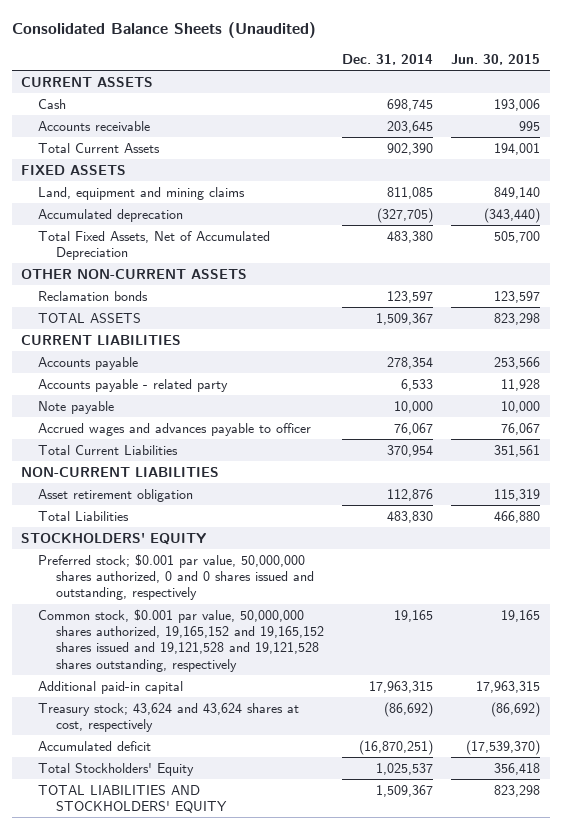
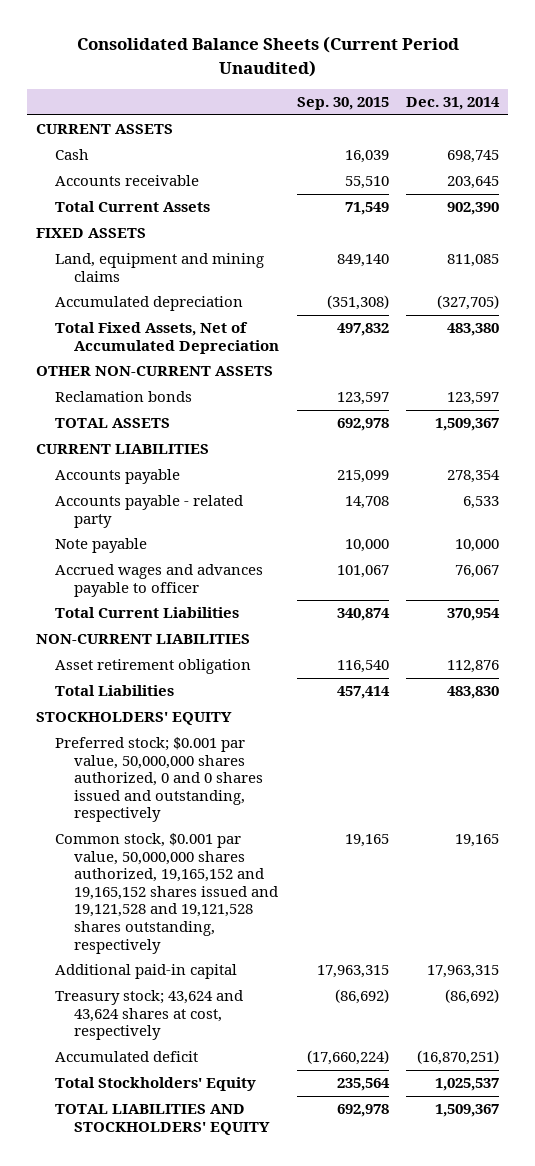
[11,21,316,38] Consolidated Balance Sheets (Unaudited) -> [76,36,459,77] Consolidated Balance Sheets (Current Period Unaudited)
[451,53,541,65] Jun. 30, 2015 -> none
none -> [296,96,389,110] Sep. 30, 2015
[38,208,184,222] Accumulated deprecation -> [54,296,243,312] Accumulated depreciation

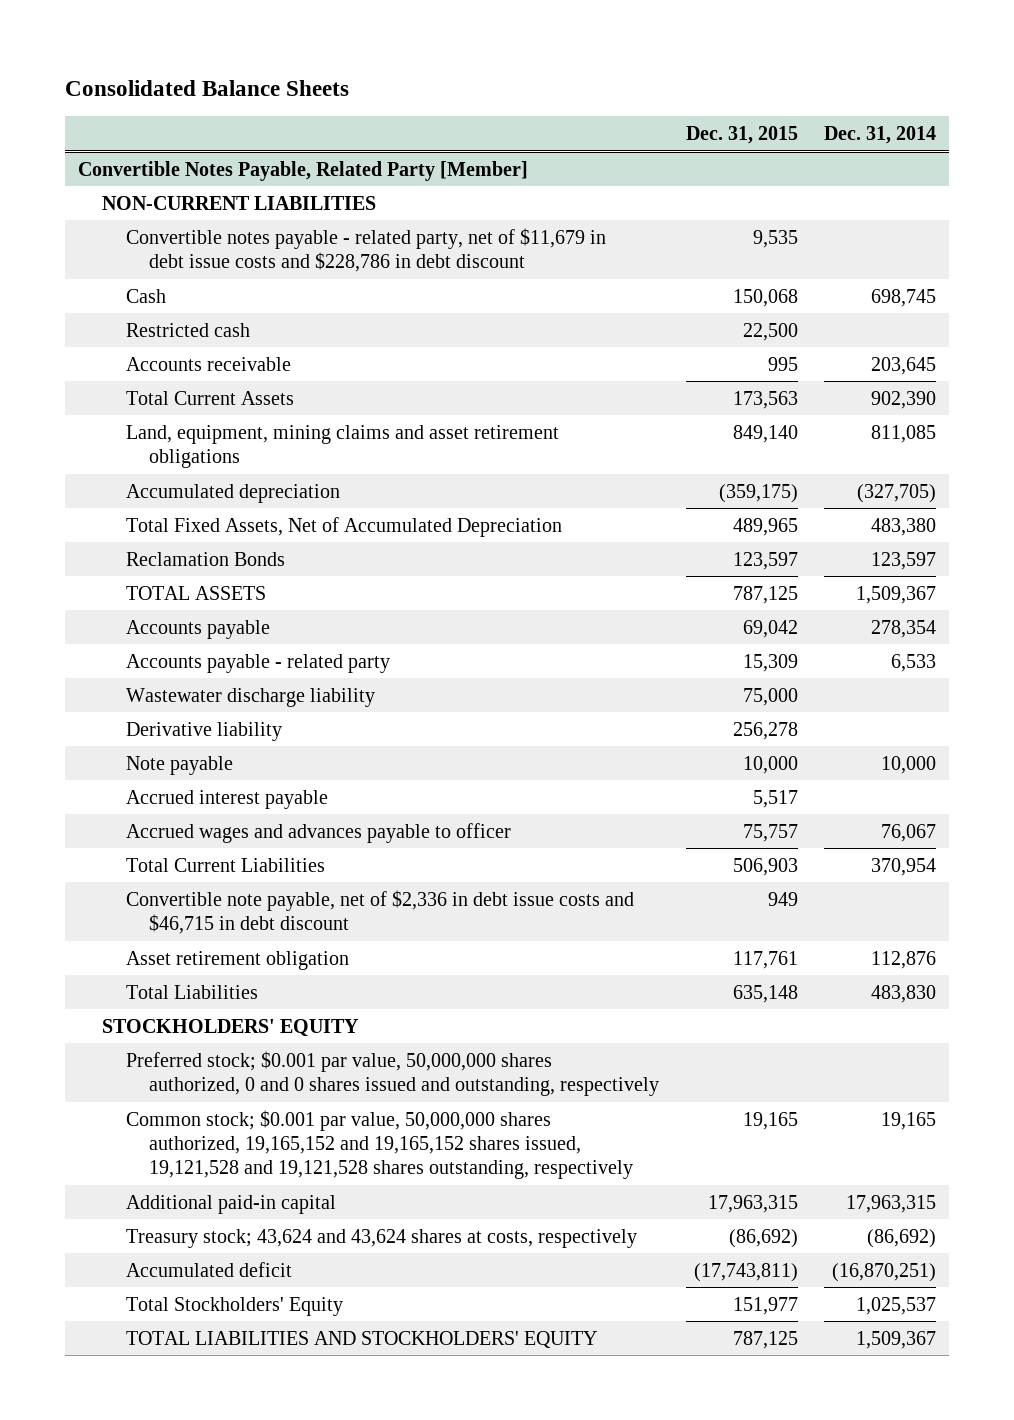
[76,36,459,77] Consolidated Balance Sheets (Current Period Unaudited) -> [64,80,349,97] Consolidated Balance Sheets
[296,96,389,110] Sep. 30, 2015 -> none
none -> [685,125,798,144] Dec. 31, 2015
[36,124,174,135] CURRENT ASSETS -> none
none -> [78,160,529,181] Convertible Notes Payable, Related Party [Member]
none -> [101,195,376,210] NON-CURRENT LIABILITIES
none -> [125,227,606,273] Convertible notes payable - related party, net of $11,679 in debt issue costs and $228,786 in debt discount
none -> [125,322,250,337] Restricted cash
[36,228,147,239] FIXED ASSETS -> none
[54,253,264,282] Land, equipment and mining claims -> [125,424,559,469] Land, equipment, mining claims and asset retirement obligations
[36,366,274,377] OTHER NON-CURRENT ASSETS -> none
[54,391,192,403] Reclamation bonds -> [125,551,285,566] Reclamation Bonds
[36,444,210,455] CURRENT LIABILITIES -> none
none -> [125,687,375,707] Wastewater discharge liability
none -> [125,721,282,741] Derivative liability
none -> [125,789,328,809] Accrued interest payable
[36,634,251,645] NON-CURRENT LIABILITIES -> none
none -> [125,889,634,935] Convertible note payable, net of $2,336 in debt issue costs and $46,715 in debt discount
[54,833,278,954] Common stock, $0.001 par value, 50,000,000 shares authorized, 19,165,152 and 19,165,152 shares issued and 19,121,528 and 19,121,528 shares outstanding, respectively -> [125,1109,634,1180] Common stock; $0.001 par value, 50,000,000 shares authorized, 19,165,152 and 19,165,152 shares issued, 19,121,528 and 19,121,528 shares outstanding, respectively
[54,990,243,1041] Treasury stock; 43,624 and 43,624 shares at cost, respectively -> [125,1228,637,1248] Treasury stock; 43,624 and 43,624 shares at costs, respectively

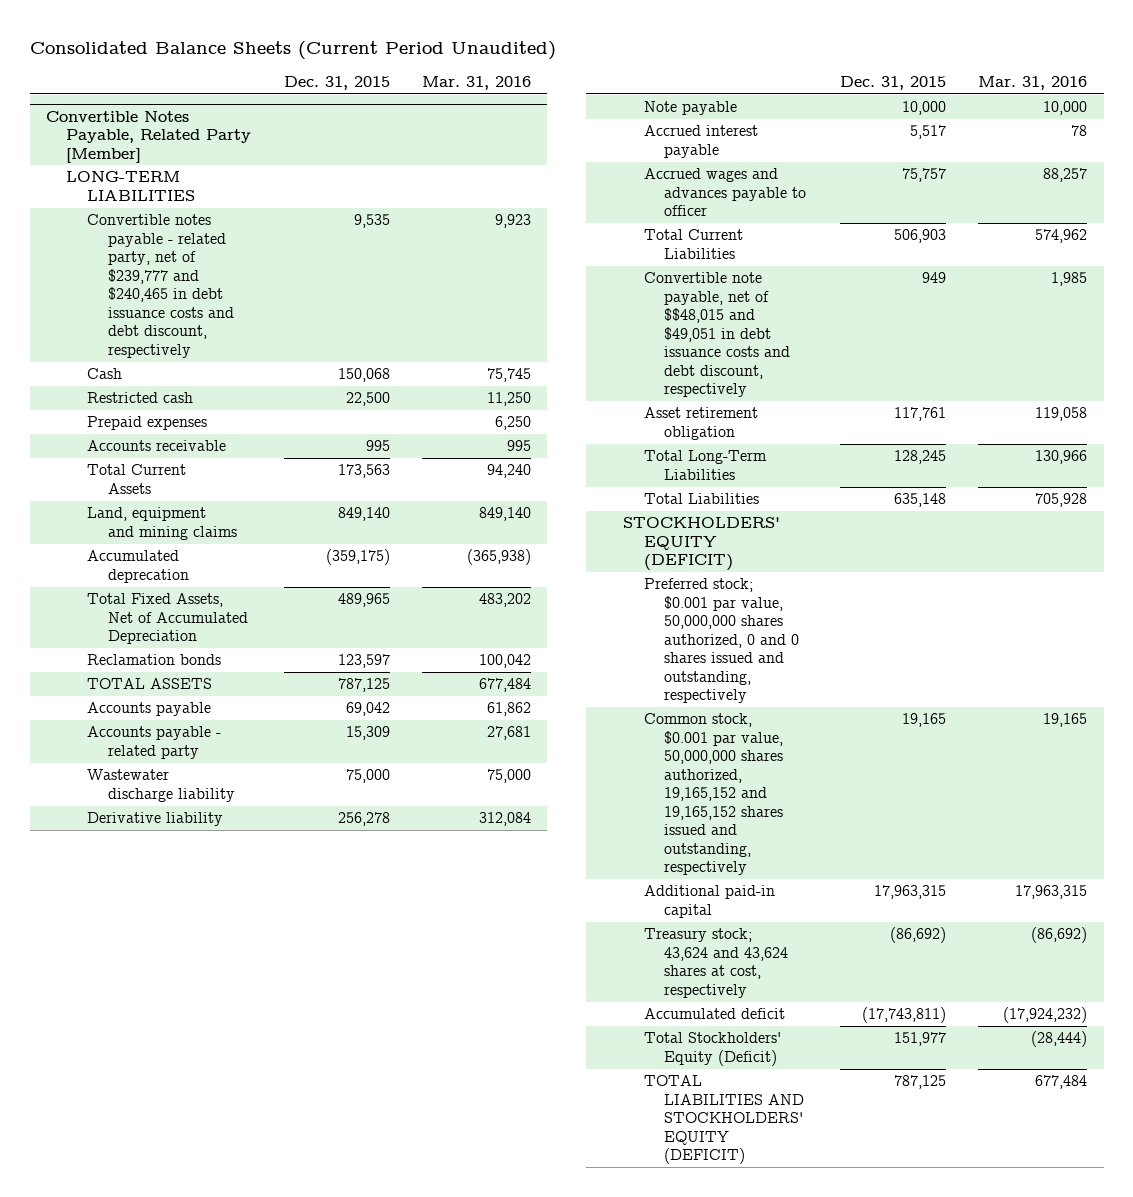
[64,80,349,97] Consolidated Balance Sheets -> [29,40,556,60] Consolidated Balance Sheets (Current Period Unaudited)
[824,125,937,144] Dec. 31, 2014 -> none
none -> [421,76,531,91] Mar. 31, 2016
[101,195,376,210] NON-CURRENT LIABILITIES -> [66,171,196,201] LONG-TERM LIABILITIES
[125,227,606,273] Convertible notes payable - related party, net of $11,679 in debt issue costs and $228,786 in debt discount -> [87,214,234,358] Convertible notes payable - related party, net of $239,777 and $240,465 in debt issuance costs and debt discount, respectively
none -> [87,416,208,431] Prepaid expenses
[125,424,559,469] Land, equipment, mining claims and asset retirement obligations -> [87,507,237,540] Land, equipment and mining claims
[125,483,340,503] Accumulated depreciation -> [87,550,189,583] Accumulated deprecation
[125,551,285,566] Reclamation Bonds -> [87,654,222,666] Reclamation bonds
[125,889,634,935] Convertible note payable, net of $2,336 in debt issue costs and $46,715 in debt discount -> [643,272,791,398] Convertible note payable, net of $$48,015 and $49,051 in debt issuance costs and debt discount, respectively
none -> [643,450,767,480] Total Long-Term Liabilities
[101,1018,359,1037] STOCKHOLDERS' EQUITY -> [623,517,781,572] STOCKHOLDERS' EQUITY (DEFICIT)
[125,1109,634,1180] Common stock; $0.001 par value, 50,000,000 shares authorized, 19,165,152 and 19,165,152 shares issued, 19,121,528 and 19,121,528 shares outstanding, respectively -> [643,713,784,876] Common stock, $0.001 par value, 50,000,000 shares authorized, 19,165,152 and 19,165,152 shares issued and outstanding, respectively
[125,1228,637,1248] Treasury stock; 43,624 and 43,624 shares at costs, respectively -> [643,928,789,998] Treasury stock; 43,624 and 43,624 shares at cost, respectively
[125,1296,343,1316] Total Stockholders' Equity -> [643,1032,781,1066] Total Stockholders' Equity (Deficit)
[125,1330,597,1348] TOTAL LIABILITIES AND STOCKHOLDERS' EQUITY -> [643,1075,805,1165] TOTAL LIABILITIES AND STOCKHOLDERS' EQUITY (DEFICIT)

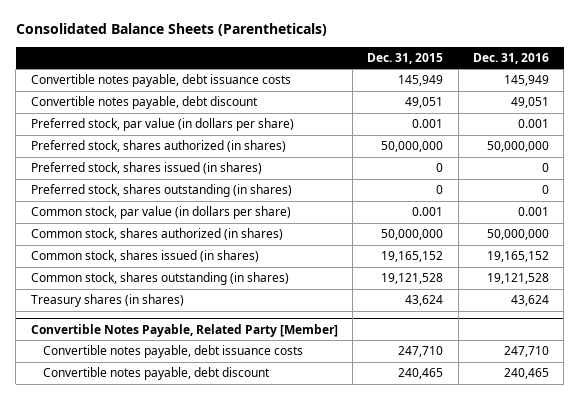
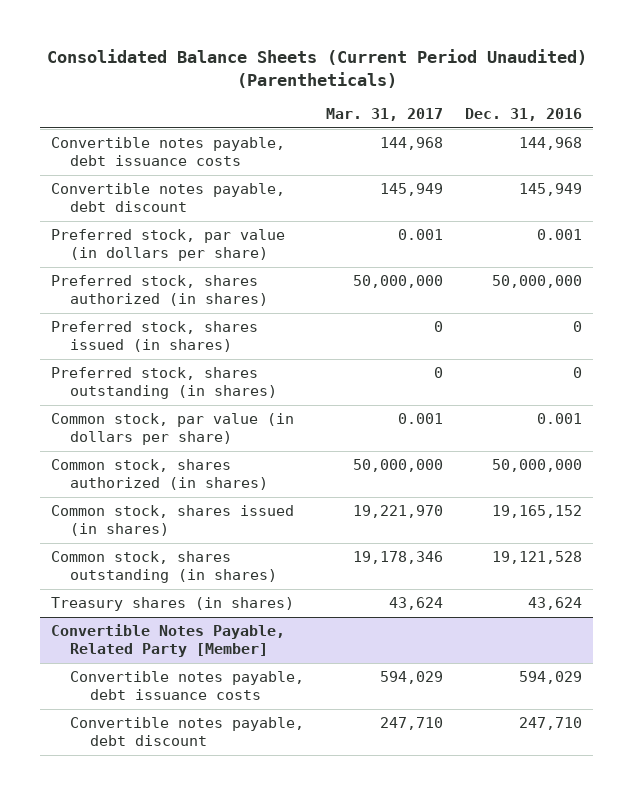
[15,23,327,37] Consolidated Balance Sheets (Parentheticals) -> [46,49,587,88] Consolidated Balance Sheets (Current Period Unaudited) (Parentheticals)
[367,52,444,64] Dec. 31, 2015 -> none
none -> [326,108,444,122] Mar. 31, 2017
[503,75,549,87] 145,949 -> [519,137,583,151] 144,968
[510,97,549,109] 49,051 -> [519,183,583,197] 145,949
[503,346,549,358] 247,710 -> [519,671,583,685] 594,029
[503,368,549,380] 240,465 -> [519,717,583,731] 247,710

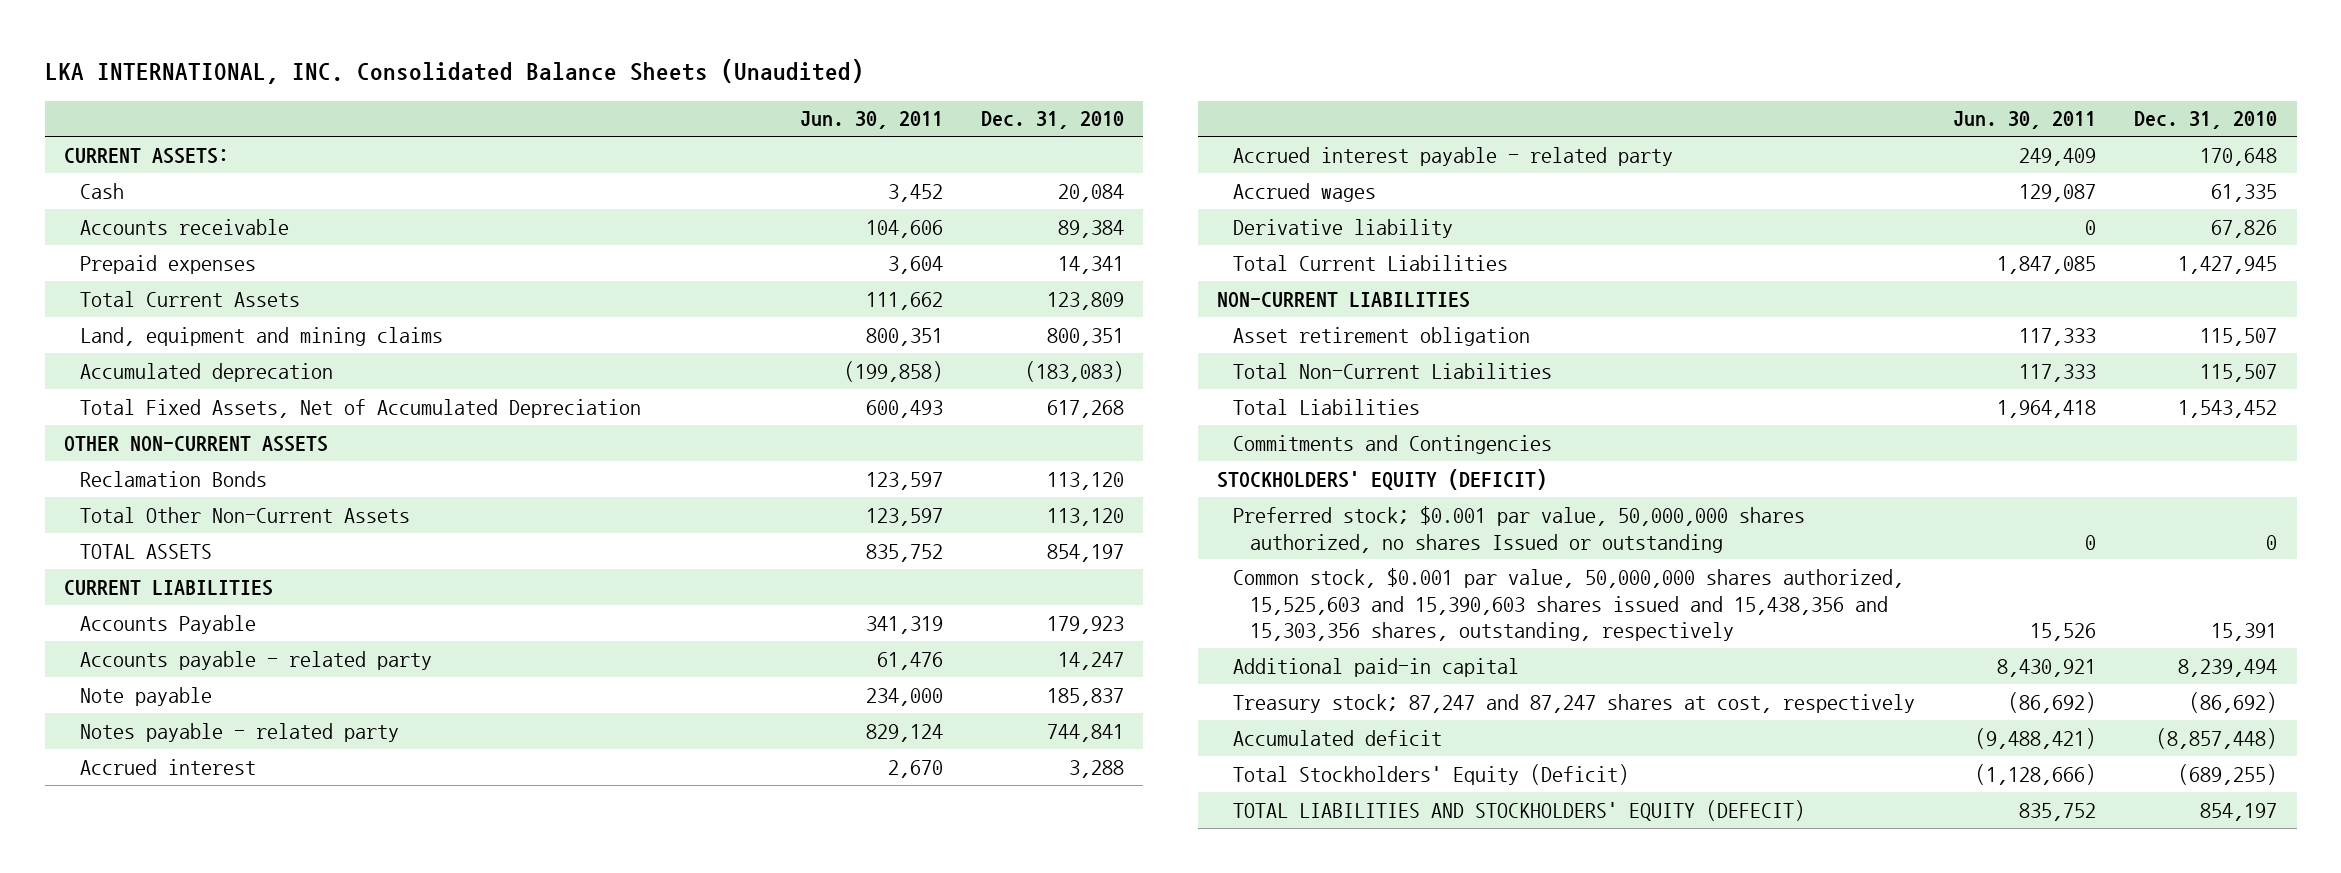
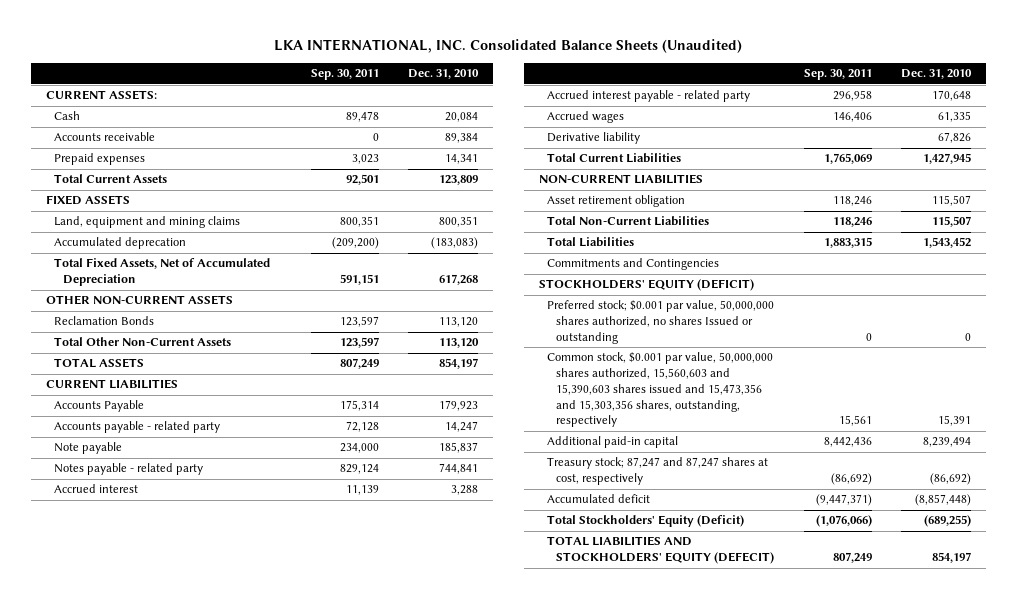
[800,111,944,130] Jun. 30, 2011 -> none
none -> [310,69,379,81] Sep. 30, 2011
none -> [45,195,130,206] FIXED ASSETS
[1233,567,1905,642] Common stock, $0.001 par value, 50,000,000 shares authorized, 15,525,603 and 15,390,603 shares issued and 15,438,356 and 15,303,356 shares, outstanding, respectively -> [547,352,774,428] Common stock, $0.001 par value, 50,000,000 shares authorized, 15,560,603 and 15,390,603 shares issued and 15,473,356 and 15,303,356 shares, outstanding, respectively

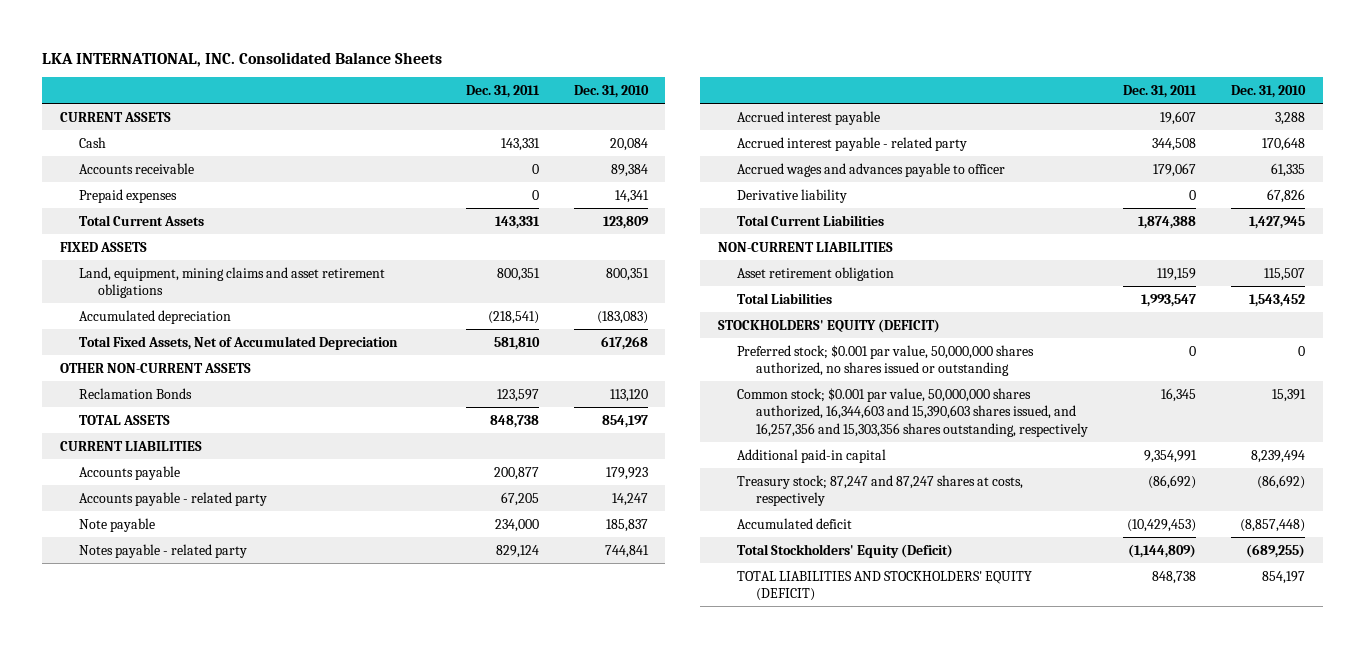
[274,39,743,54] LKA INTERNATIONAL, INC. Consolidated Balance Sheets (Unaudited) -> [42,51,443,67] LKA INTERNATIONAL, INC. Consolidated Balance Sheets
[310,69,379,81] Sep. 30, 2011 -> none
none -> [465,84,540,98] Dec. 31, 2011
[45,90,157,101] CURRENT ASSETS: -> [59,111,171,122] CURRENT ASSETS
[54,216,241,229] Land, equipment and mining claims -> [79,266,386,299] Land, equipment, mining claims and asset retirement obligations
[54,237,187,250] Accumulated deprecation -> [79,309,232,324] Accumulated depreciation
[54,337,232,347] Total Other Non-Current Assets -> none
[54,400,145,413] Accounts Payable -> [79,465,181,480] Accounts payable
[54,484,139,494] Accrued interest -> [736,110,880,125] Accrued interest payable
[547,111,625,124] Accrued wages -> [736,162,1005,177] Accrued wages and advances payable to officer
[547,216,710,227] Total Non-Current Liabilities -> none
[547,258,720,271] Commitments and Contingencies -> none
[547,300,775,344] Preferred stock; $0.001 par value, 50,000,000 shares authorized, no shares Issued or outstanding -> [736,344,1034,377] Preferred stock; $0.001 par value, 50,000,000 shares authorized, no shares issued or outstanding
[547,352,774,428] Common stock, $0.001 par value, 50,000,000 shares authorized, 15,560,603 and 15,390,603 shares issued and 15,473,356 and 15,303,356 shares, outstanding, respectively -> [736,387,1089,437] Common stock; $0.001 par value, 50,000,000 shares authorized, 16,344,603 and 15,390,603 shares issued, and 16,257,356 and 15,303,356 shares outstanding, respectively
[547,457,769,486] Treasury stock; 87,247 and 87,247 shares at cost, respectively -> [736,474,1023,507] Treasury stock; 87,247 and 87,247 shares at costs, respectively
[547,536,775,565] TOTAL LIABILITIES AND STOCKHOLDERS' EQUITY (DEFECIT) -> [736,570,1032,602] TOTAL LIABILITIES AND STOCKHOLDERS' EQUITY (DEFICIT)

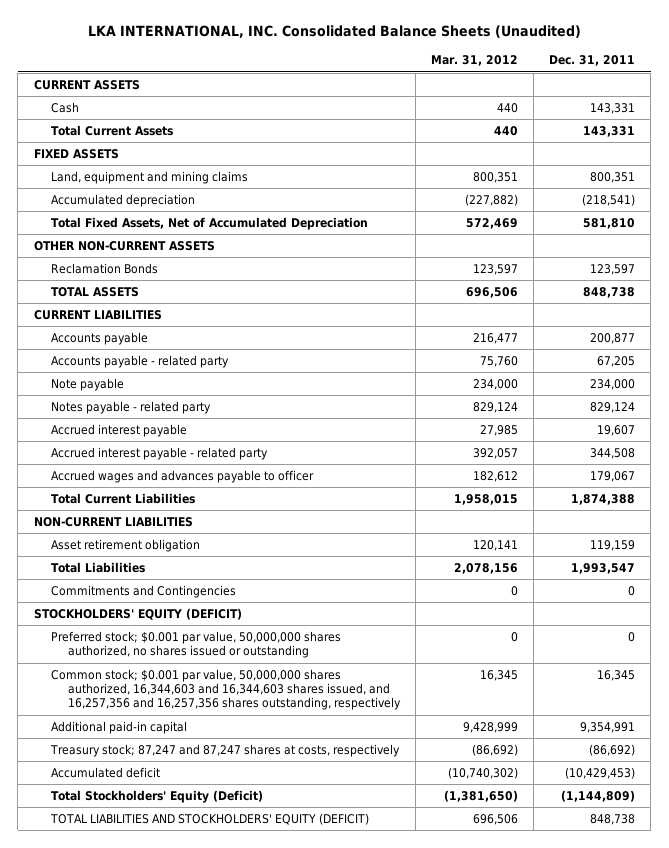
[42,51,443,67] LKA INTERNATIONAL, INC. Consolidated Balance Sheets -> [88,25,582,39] LKA INTERNATIONAL, INC. Consolidated Balance Sheets (Unaudited)
[573,84,649,98] Dec. 31, 2010 -> none
none -> [430,55,518,67] Mar. 31, 2012
[79,162,195,174] Accounts receivable -> none
[79,188,178,203] Prepaid expenses -> none
[79,266,386,299] Land, equipment, mining claims and asset retirement obligations -> [50,171,248,185] Land, equipment and mining claims
[736,188,847,203] Derivative liability -> none
none -> [50,585,236,599] Commitments and Contingencies
[736,387,1089,437] Common stock; $0.001 par value, 50,000,000 shares authorized, 16,344,603 and 15,390,603 shares issued, and 16,257,356 and 15,303,356 shares outstanding, respectively -> [50,669,401,711] Common stock; $0.001 par value, 50,000,000 shares authorized, 16,344,603 and 16,344,603 shares issued, and 16,257,356 and 16,257,356 shares outstanding, respectively

